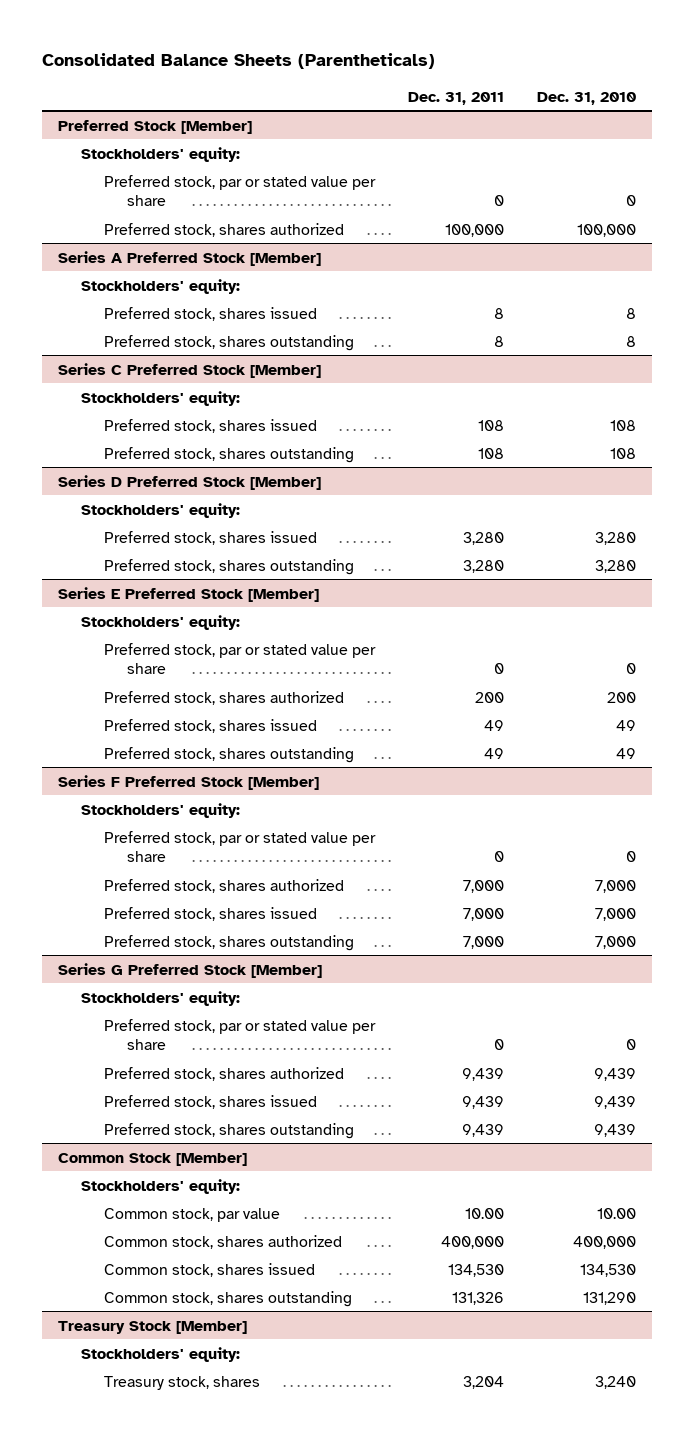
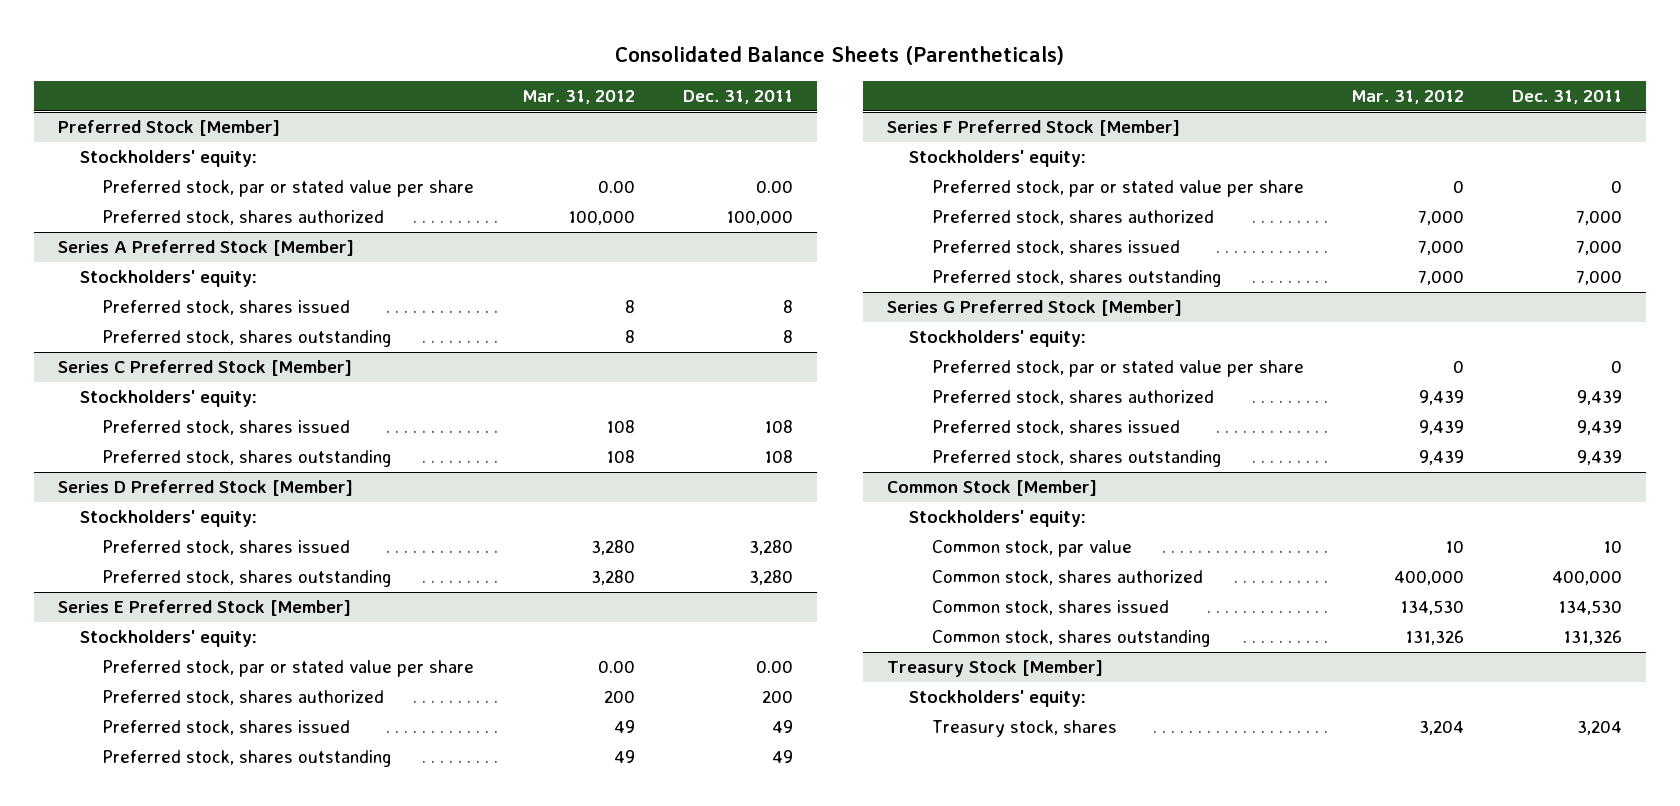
[536,91,636,105] Dec. 31, 2010 -> none
none -> [521,89,635,104] Mar. 31, 2012
[493,194,504,206] 0 -> [755,180,793,194] 0.00
[493,662,504,674] 0 -> [755,660,793,674] 0.00
[464,1207,504,1219] 10.00 -> [1603,540,1623,554] 10

